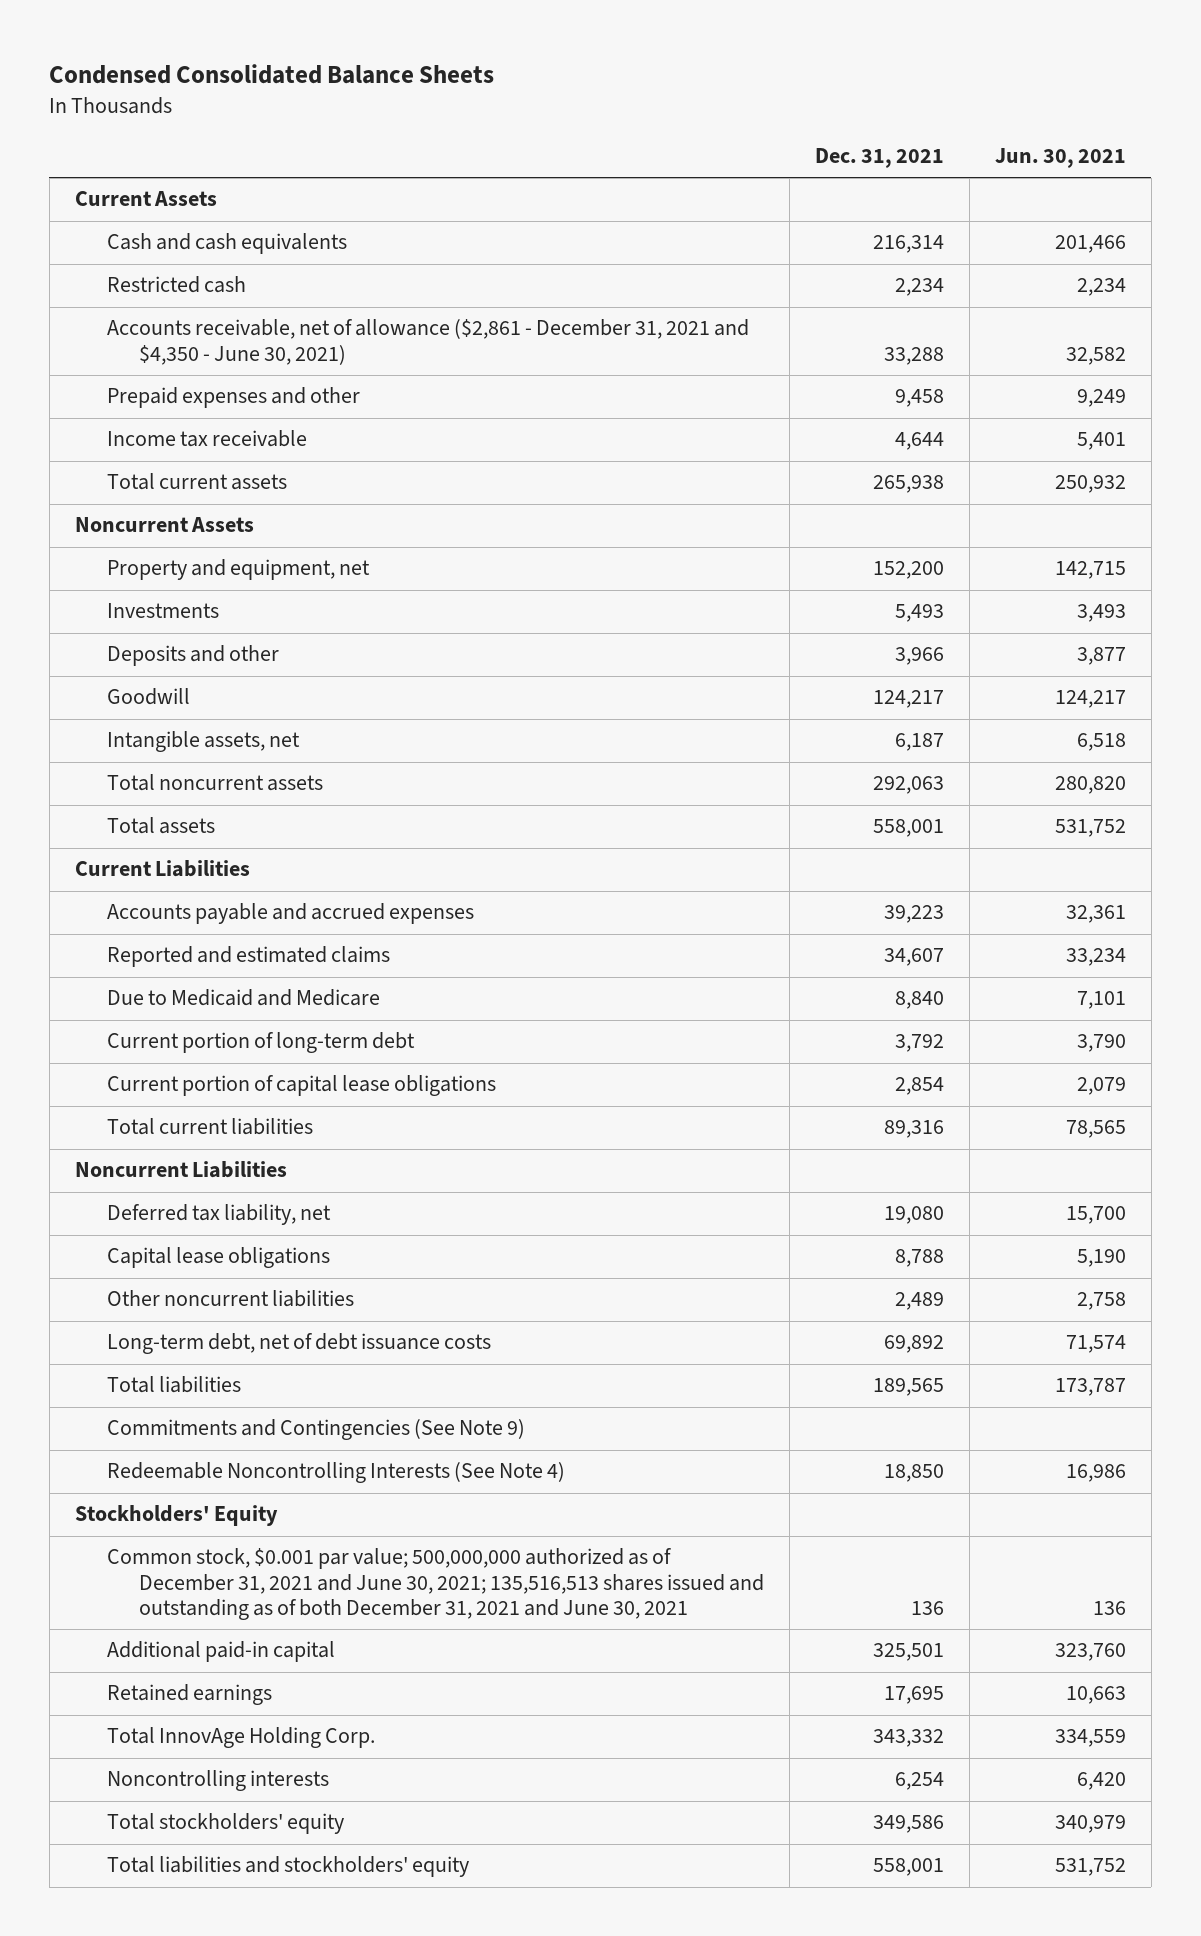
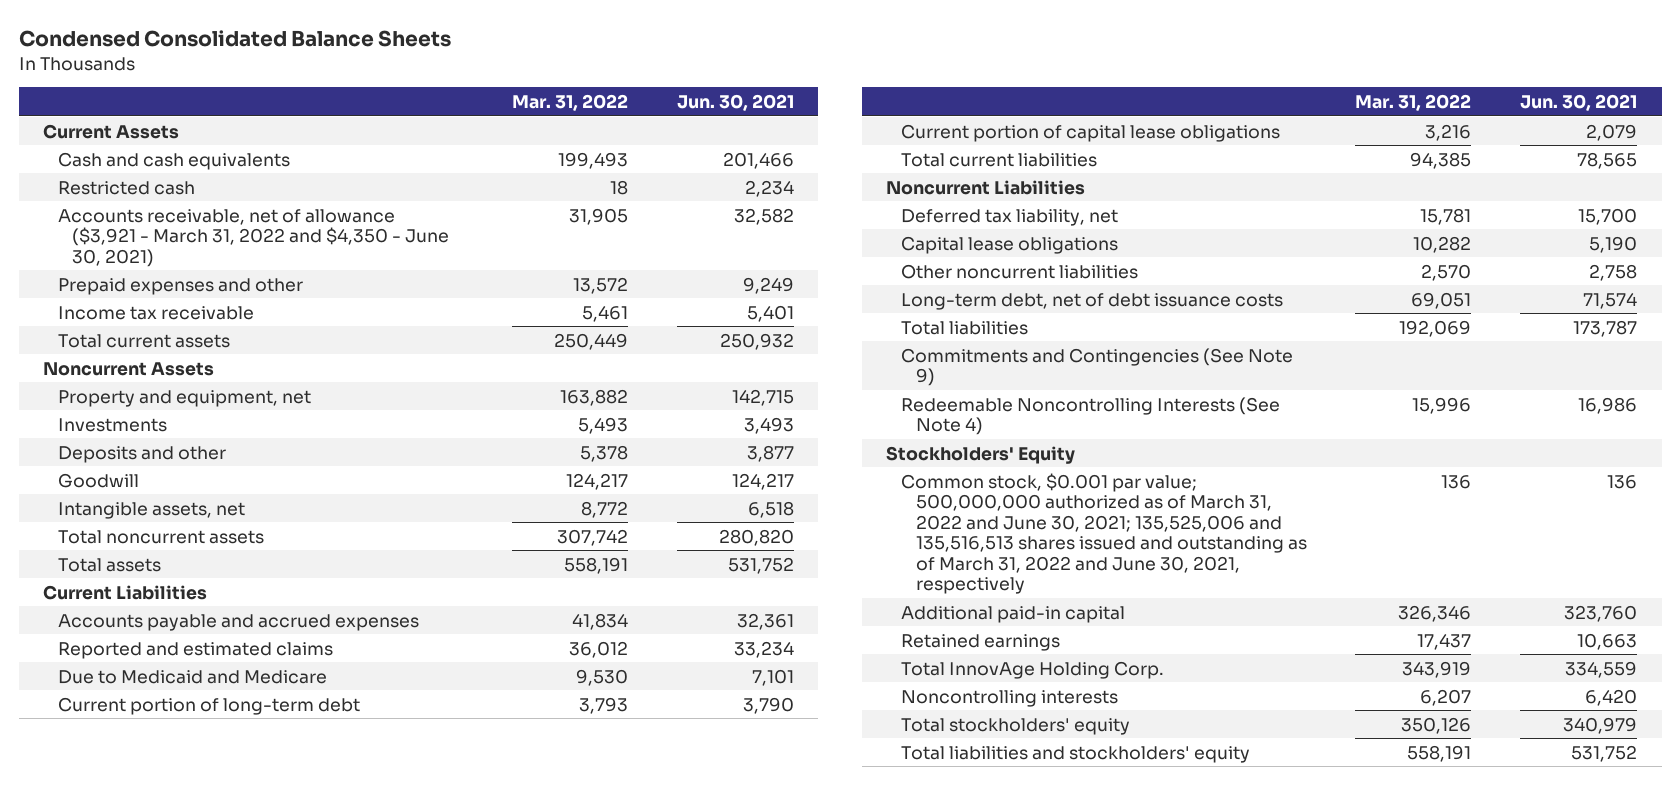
[814,148,944,169] Dec. 31, 2021 -> none
none -> [511,93,628,111] Mar. 31, 2022
[106,319,749,365] Accounts receivable, net of allowance ($2,861 - December 31, 2021 and $4,350 - June 30, 2021) -> [57,208,450,267] Accounts receivable, net of allowance ($3,921 - March 31, 2022 and $4,350 - June 30, 2021)
[106,1548,764,1621] Common stock, $0.001 par value; 500,000,000 authorized as of December 31, 2021 and June 30, 2021; 135,516,513 shares issued and outstanding as of both December 31, 2021 and June 30, 2021 -> [901,472,1307,595] Common stock, $0.001 par value; 500,000,000 authorized as of March 31, 2022 and June 30, 2021; 135,525,006 and 135,516,513 shares issued and outstanding as of March 31, 2022 and June 30, 2021, respectively

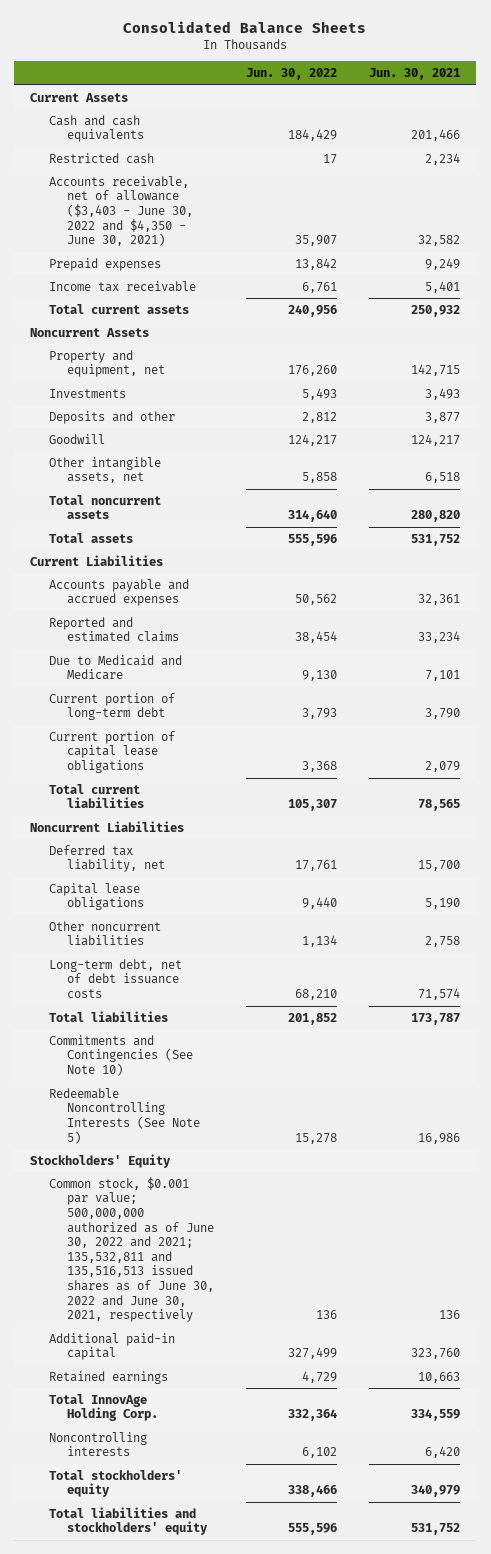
[18,29,451,47] Condensed Consolidated Balance Sheets -> [123,21,367,34] Consolidated Balance Sheets
[511,93,628,111] Mar. 31, 2022 -> none
none -> [246,68,338,81] Jun. 30, 2022
[57,208,450,267] Accounts receivable, net of allowance ($3,921 - March 31, 2022 and $4,350 - June 30, 2021) -> [48,175,194,247] Accounts receivable, net of allowance ($3,403 - June 30, 2022 and $4,350 - June 30, 2021)
[57,277,303,295] Prepaid expenses and other -> [48,257,161,271] Prepaid expenses
[57,501,245,519] Intangible assets, net -> [48,456,161,484] Other intangible assets, net
[901,347,1294,387] Commitments and Contingencies (See Note 9) -> [48,1034,194,1077] Commitments and Contingencies (See Note 10)
[901,396,1281,436] Redeemable Noncontrolling Interests (See Note 4) -> [48,1087,201,1144] Redeemable Noncontrolling Interests (See Note 5)
[901,472,1307,595] Common stock, $0.001 par value; 500,000,000 authorized as of March 31, 2022 and June 30, 2021; 135,525,006 and 135,516,513 shares issued and outstanding as of March 31, 2022 and June 30, 2021, respectively -> [48,1176,215,1323] Common stock, $0.001 par value; 500,000,000 authorized as of June 30, 2022 and 2021; 135,532,811 and 135,516,513 issued shares as of June 30, 2022 and June 30, 2021, respectively

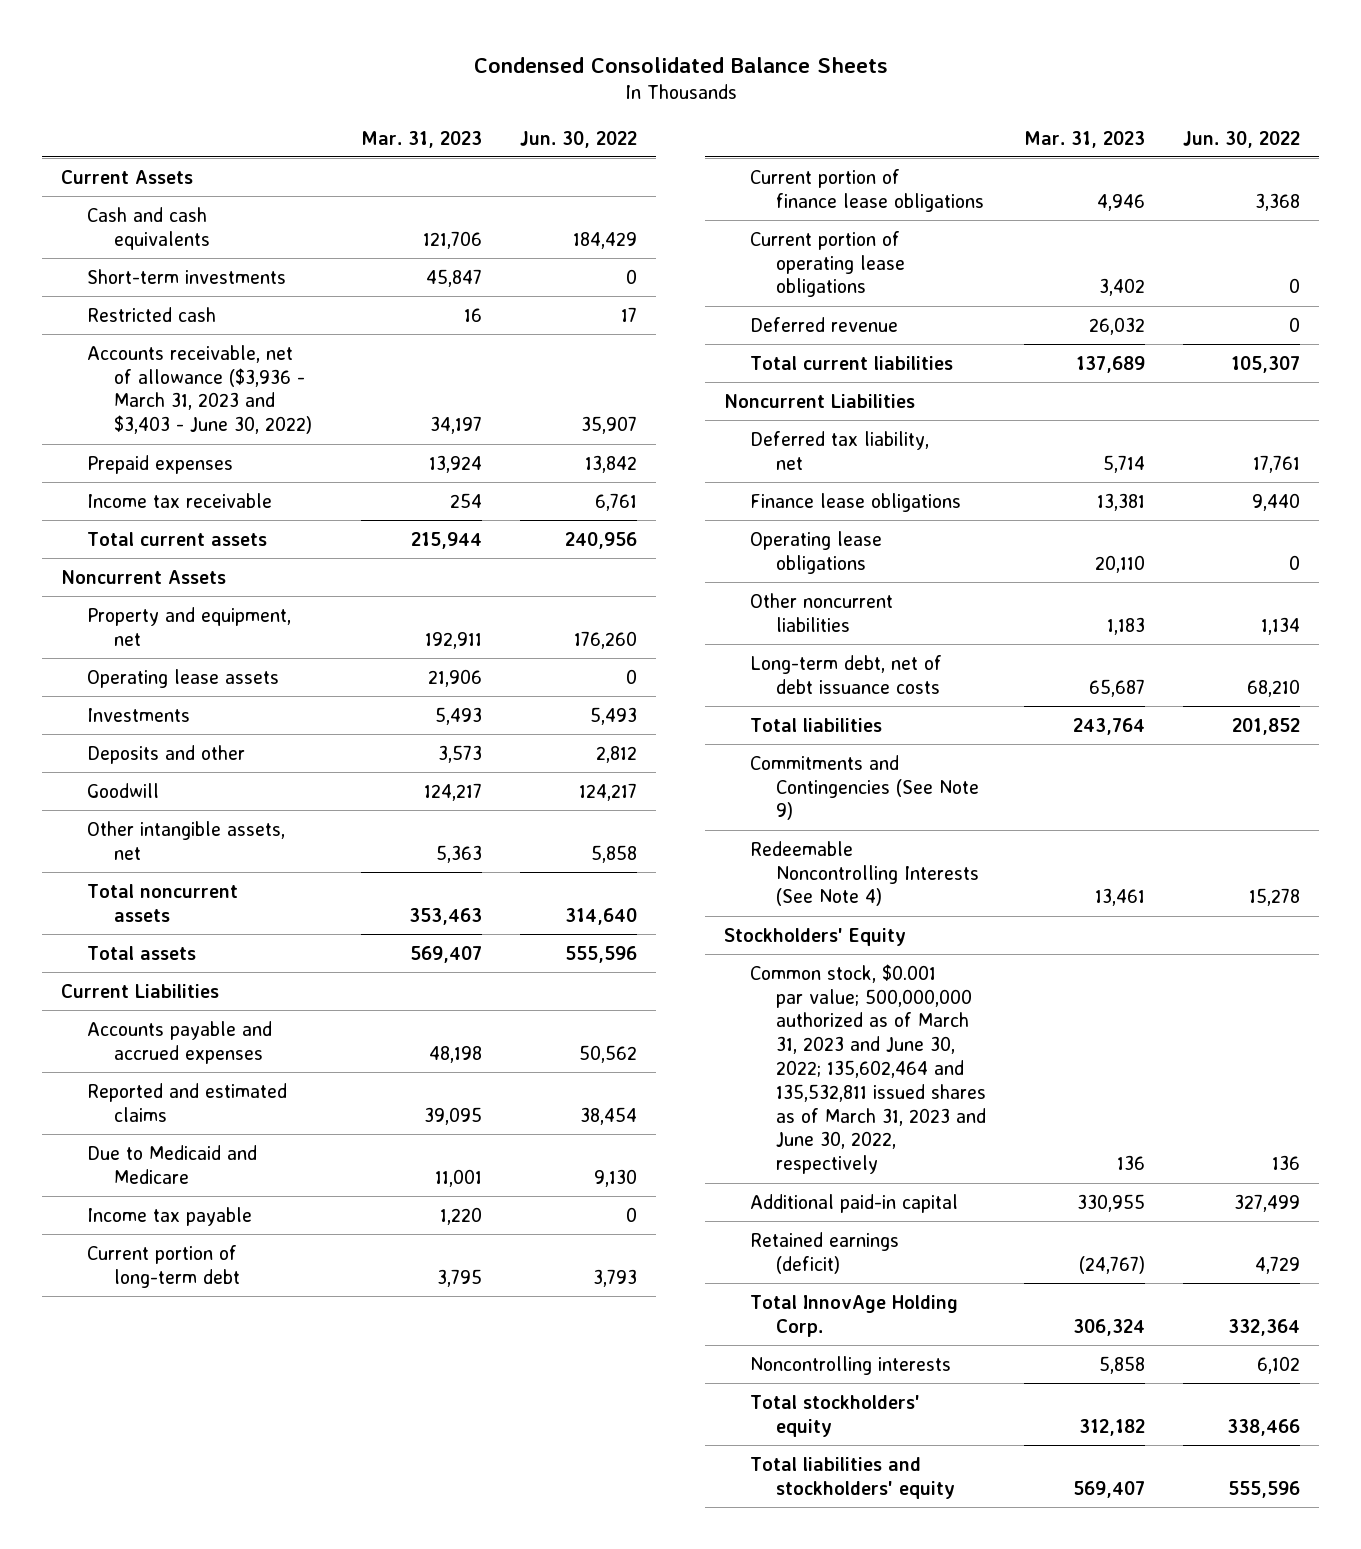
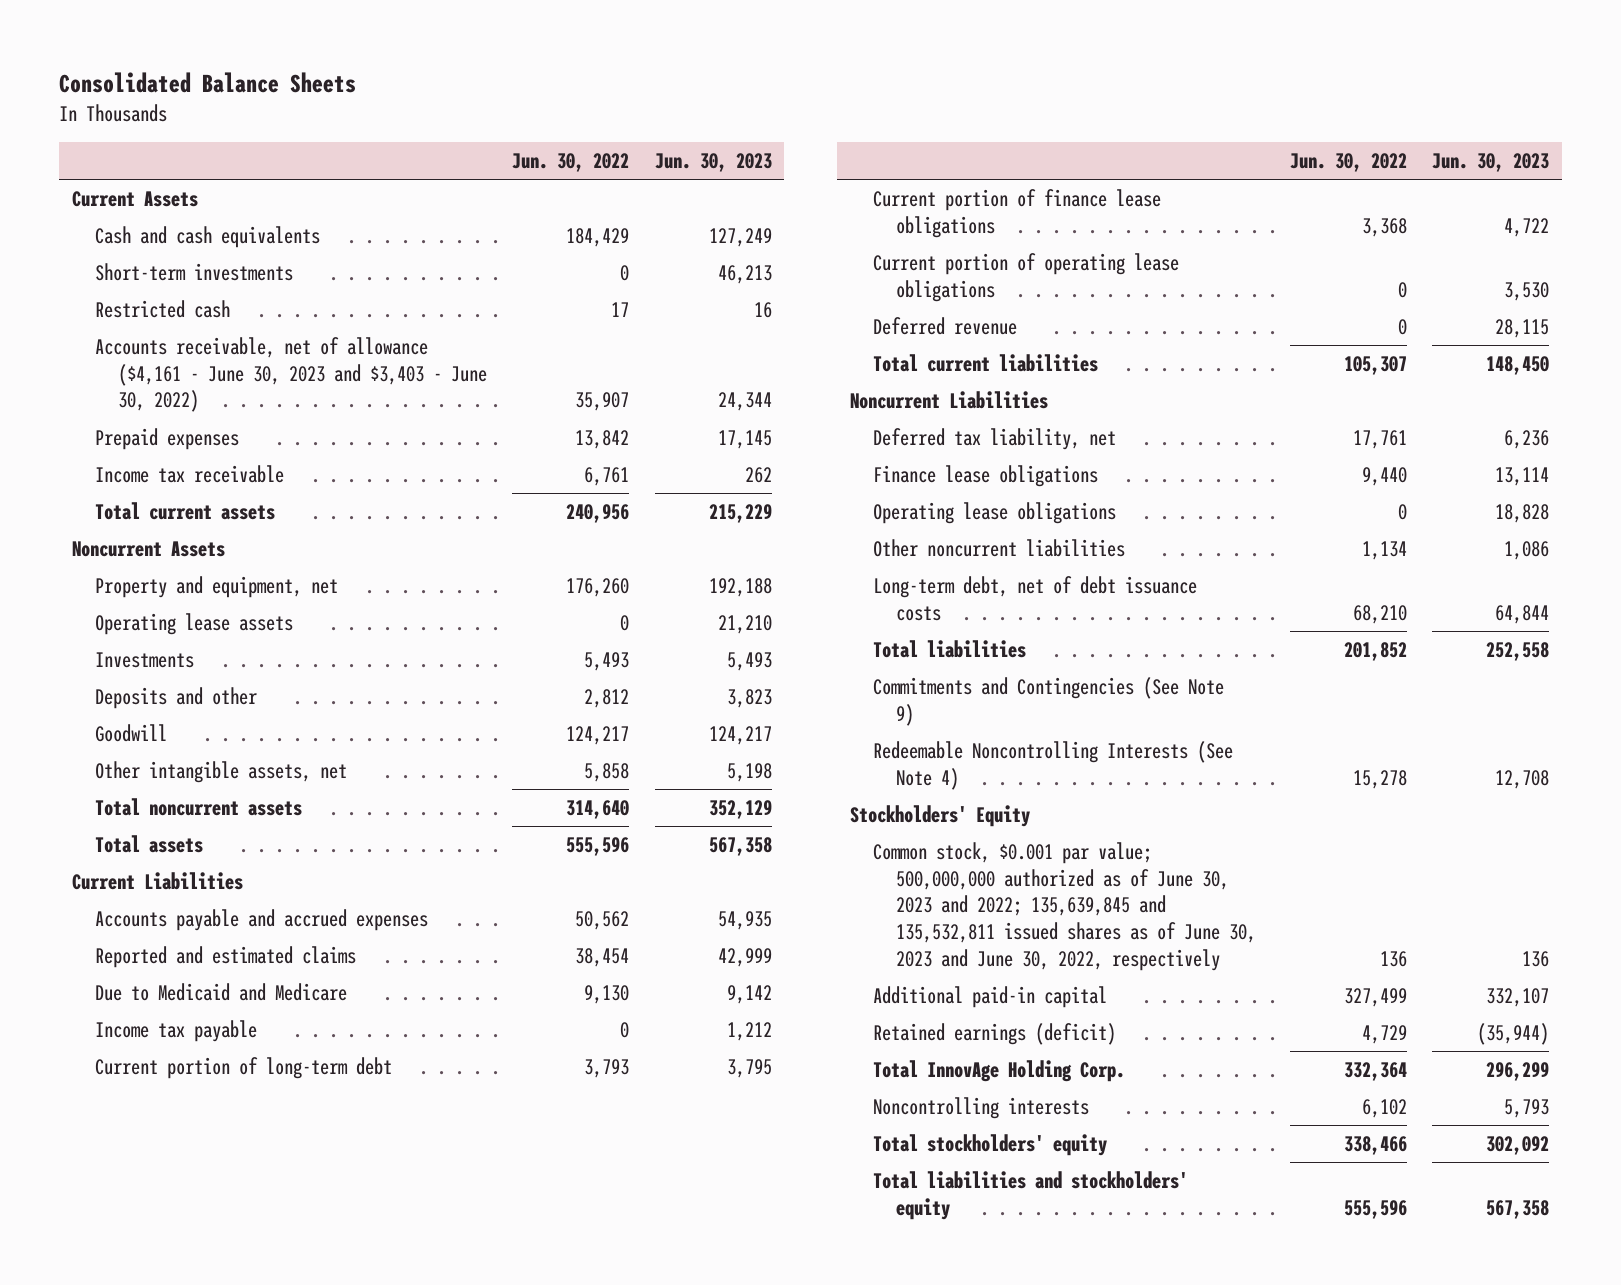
[473,56,888,73] Condensed Consolidated Balance Sheets -> [59,72,357,94] Consolidated Balance Sheets
[361,130,483,148] Mar. 31, 2023 -> none
none -> [654,152,772,172] Jun. 30, 2023
[87,344,312,435] Accounts receivable, net of allowance ($3,936 - March 31, 2023 and $3,403 - June 30, 2022) -> [95,337,488,413] Accounts receivable, net of allowance ($4,161 - June 30, 2023 and $3,403 - June 30, 2022)
[750,963,987,1175] Common stock, $0.001 par value; 500,000,000 authorized as of March 31, 2023 and June 30, 2022; 135,602,464 and 135,532,811 issued shares as of March 31, 2023 and June 30, 2022, respectively -> [872,842,1256,971] Common stock, $0.001 par value; 500,000,000 authorized as of June 30, 2023 and 2022; 135,639,845 and 135,532,811 issued shares as of June 30, 2023 and June 30, 2022, respectively

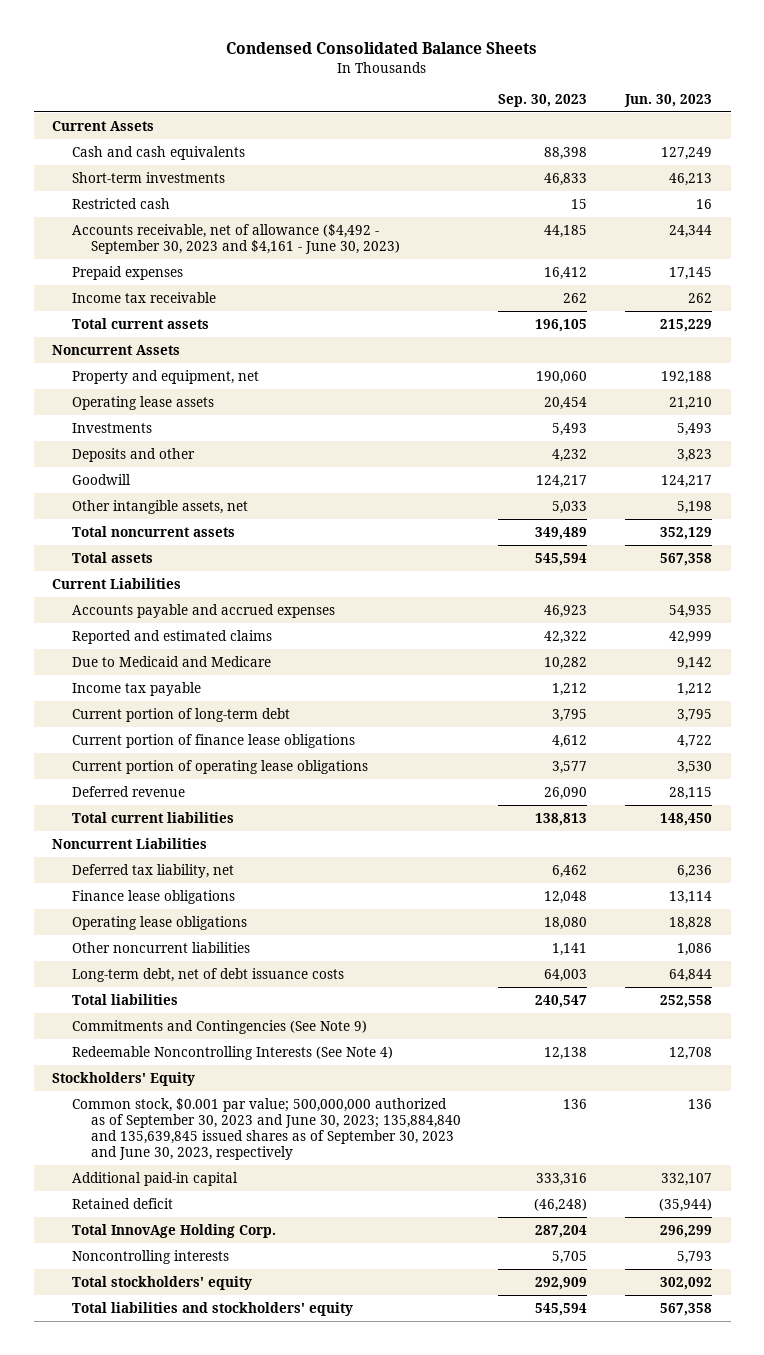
[59,72,357,94] Consolidated Balance Sheets -> [226,42,538,55] Condensed Consolidated Balance Sheets
[512,152,630,172] Jun. 30, 2022 -> none
none -> [498,93,588,107] Sep. 30, 2023
[95,337,488,413] Accounts receivable, net of allowance ($4,161 - June 30, 2023 and $3,403 - June 30, 2022) -> [71,223,401,254] Accounts receivable, net of allowance ($4,492 - September 30, 2023 and $4,161 - June 30, 2023)
[872,842,1256,971] Common stock, $0.001 par value; 500,000,000 authorized as of June 30, 2023 and 2022; 135,639,845 and 135,532,811 issued shares as of June 30, 2023 and June 30, 2022, respectively -> [71,1097,462,1161] Common stock, $0.001 par value; 500,000,000 authorized as of September 30, 2023 and June 30, 2023; 135,884,840 and 135,639,845 issued shares as of September 30, 2023 and June 30, 2023, respectively
[872,1023,1116,1046] Retained earnings (deficit) -> [71,1197,173,1209] Retained deficit

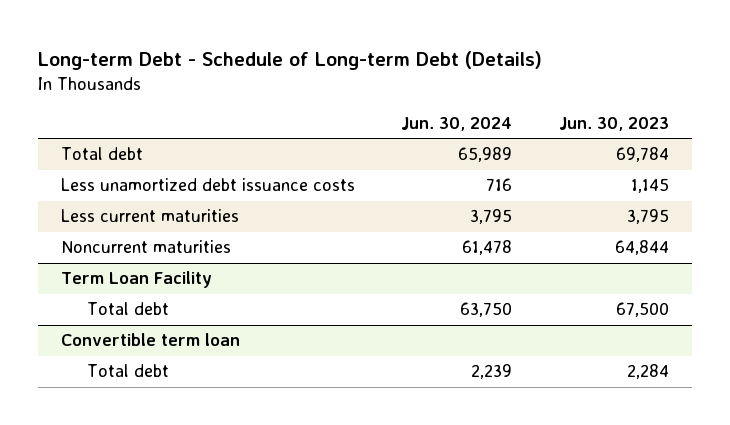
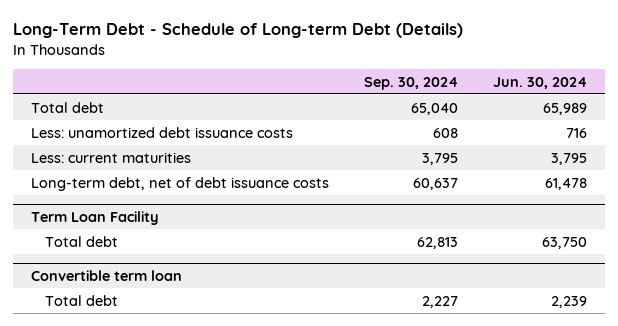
[38,50,543,70] Long-term Debt - Schedule of Long-term Debt (Details) -> [12,23,463,39] Long-Term Debt - Schedule of Long-term Debt (Details)
[558,117,669,132] Jun. 30, 2023 -> none
none -> [363,76,458,90] Sep. 30, 2024
[61,178,356,192] Less unamortized debt issuance costs -> [30,126,293,138] Less: unamortized debt issuance costs
[61,209,240,223] Less current maturities -> [30,151,191,163] Less: current maturities
[61,240,232,254] Noncurrent maturities -> [30,176,329,191] Long-term debt, net of debt issuance costs

